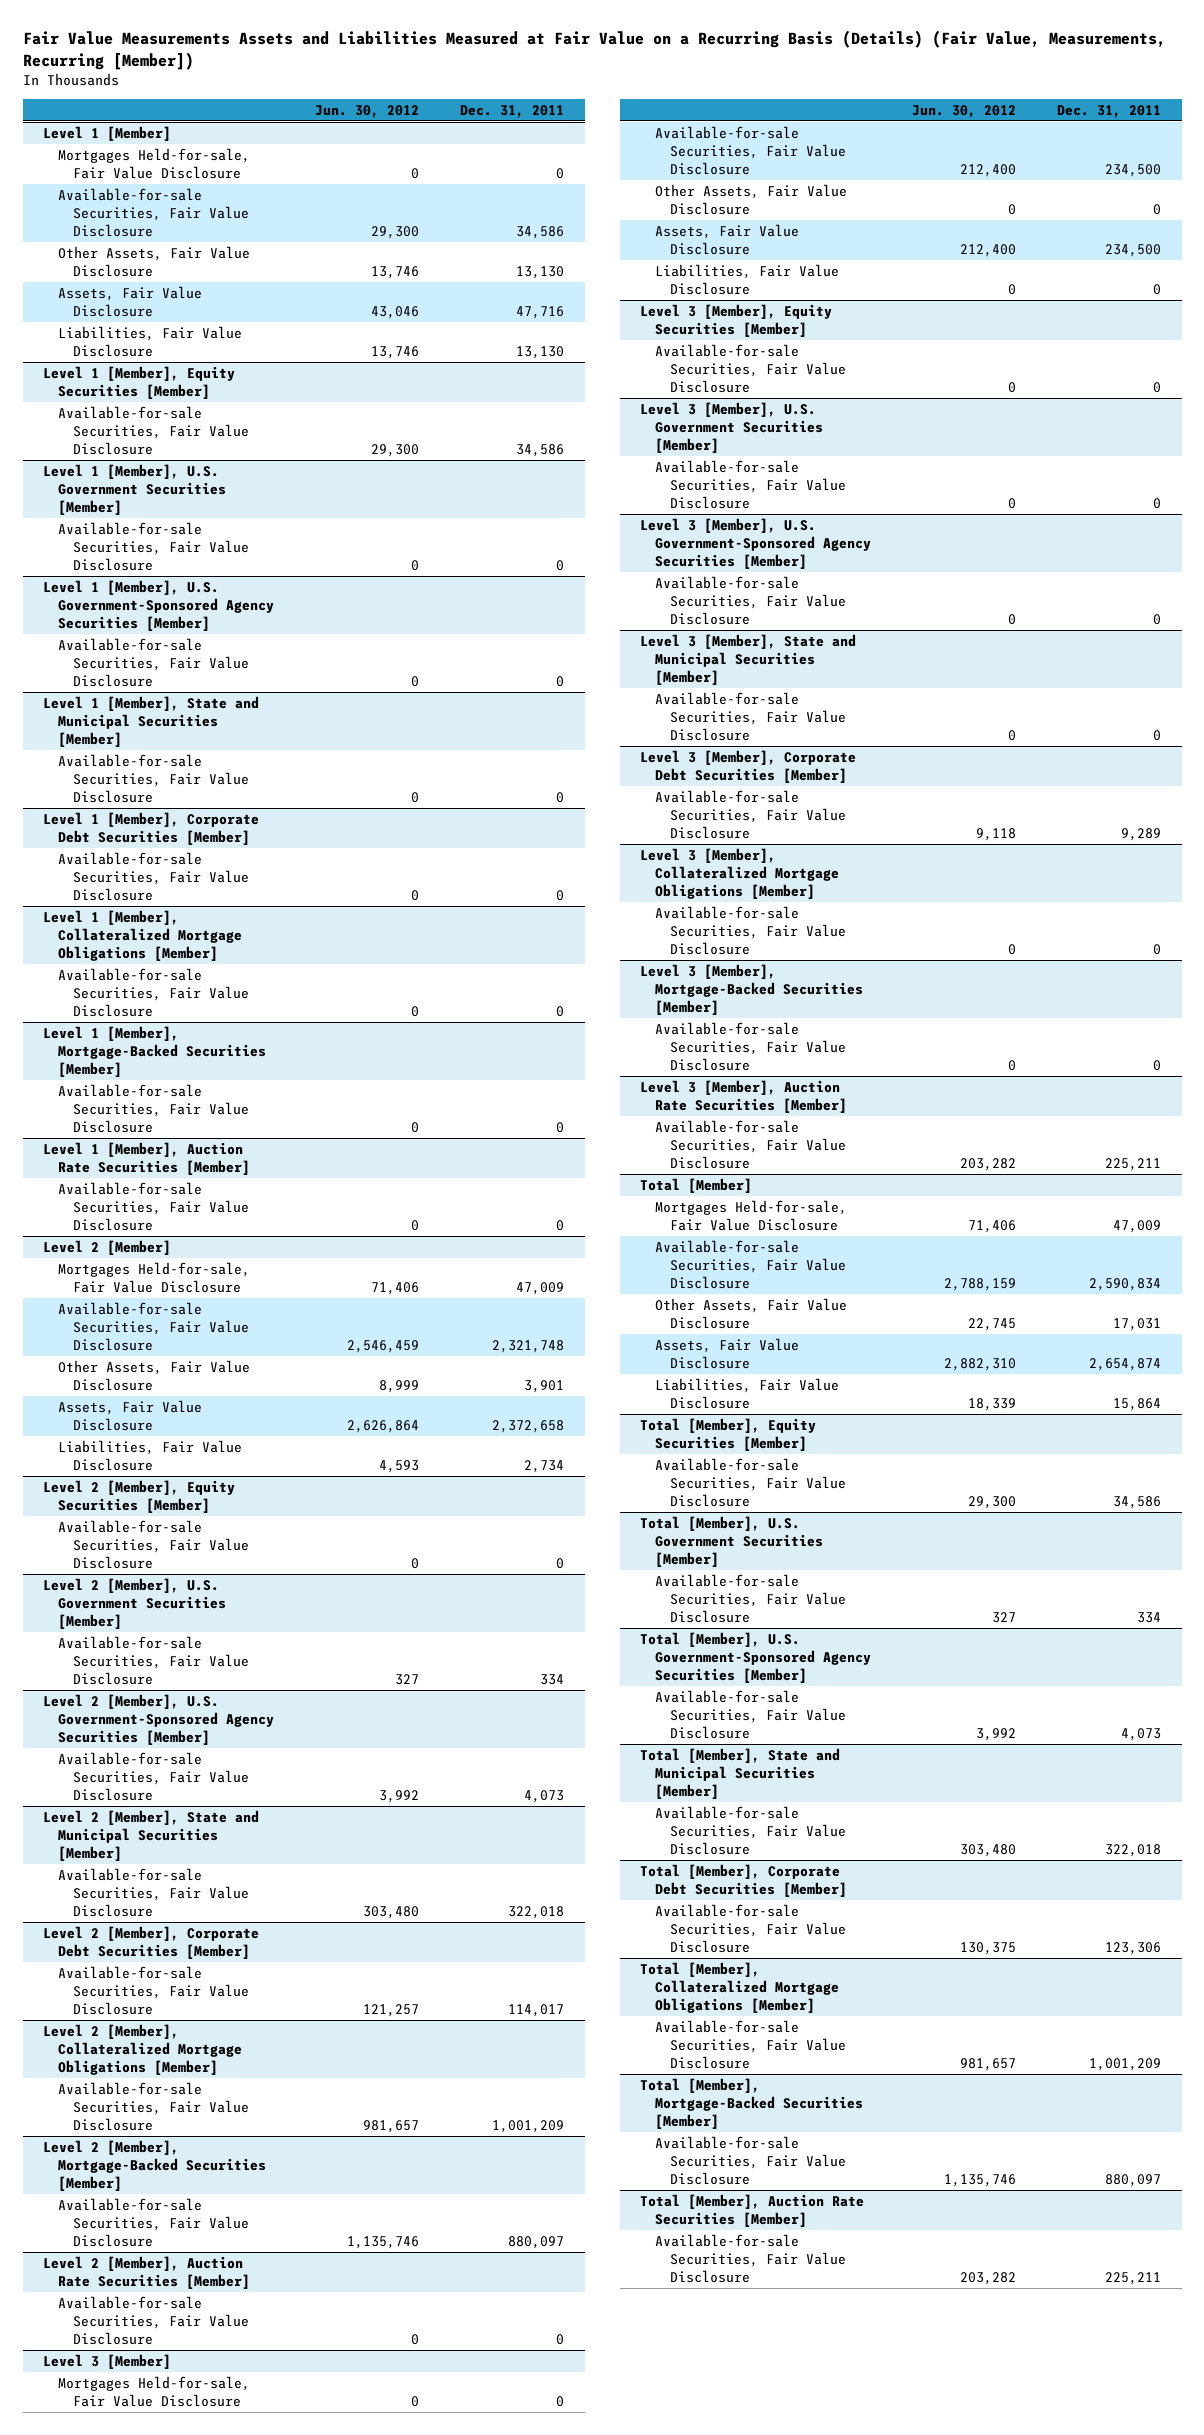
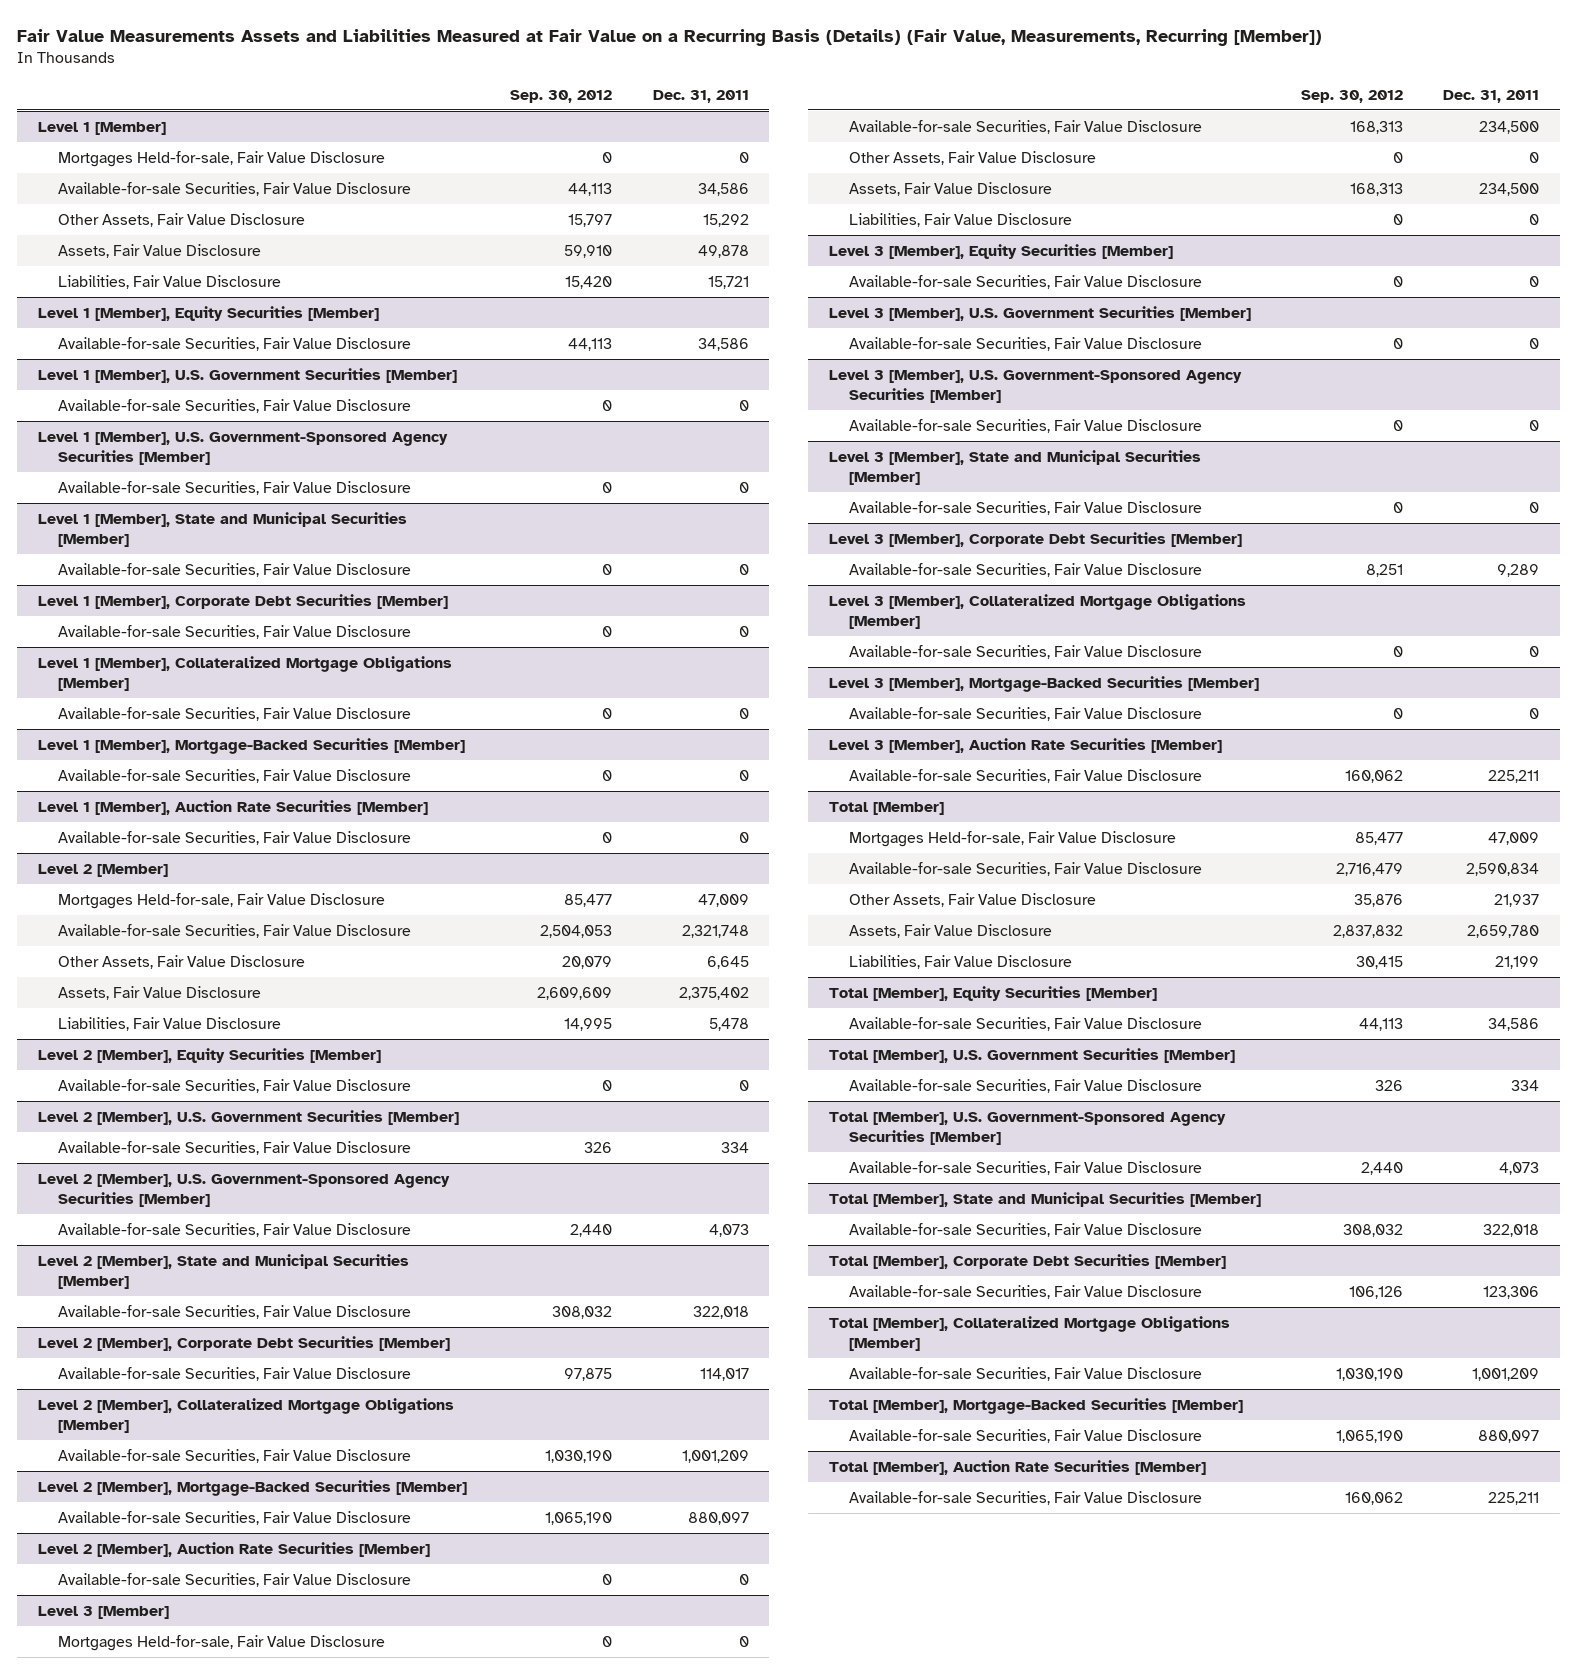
[315,104,420,118] Jun. 30, 2012 -> none
none -> [510,89,613,103] Sep. 30, 2012
[516,265,565,279] 13,130 -> [702,213,749,227] 15,292
[516,305,565,319] 47,716 -> [697,244,749,258] 49,878
[516,345,565,359] 13,130 -> [707,275,749,289] 15,721
[524,1379,565,1393] 3,901 -> [706,955,749,969] 6,645
[492,1419,565,1433] 2,372,658 -> [678,986,749,1000] 2,375,402
[524,1459,565,1473] 2,734 -> [708,1017,749,1031] 5,478
[1113,1317,1162,1331] 17,031 -> [1494,893,1540,907] 21,937
[1089,1357,1162,1371] 2,654,874 -> [1467,924,1540,938] 2,659,780
[1113,1397,1162,1411] 15,864 -> [1495,955,1540,969] 21,199

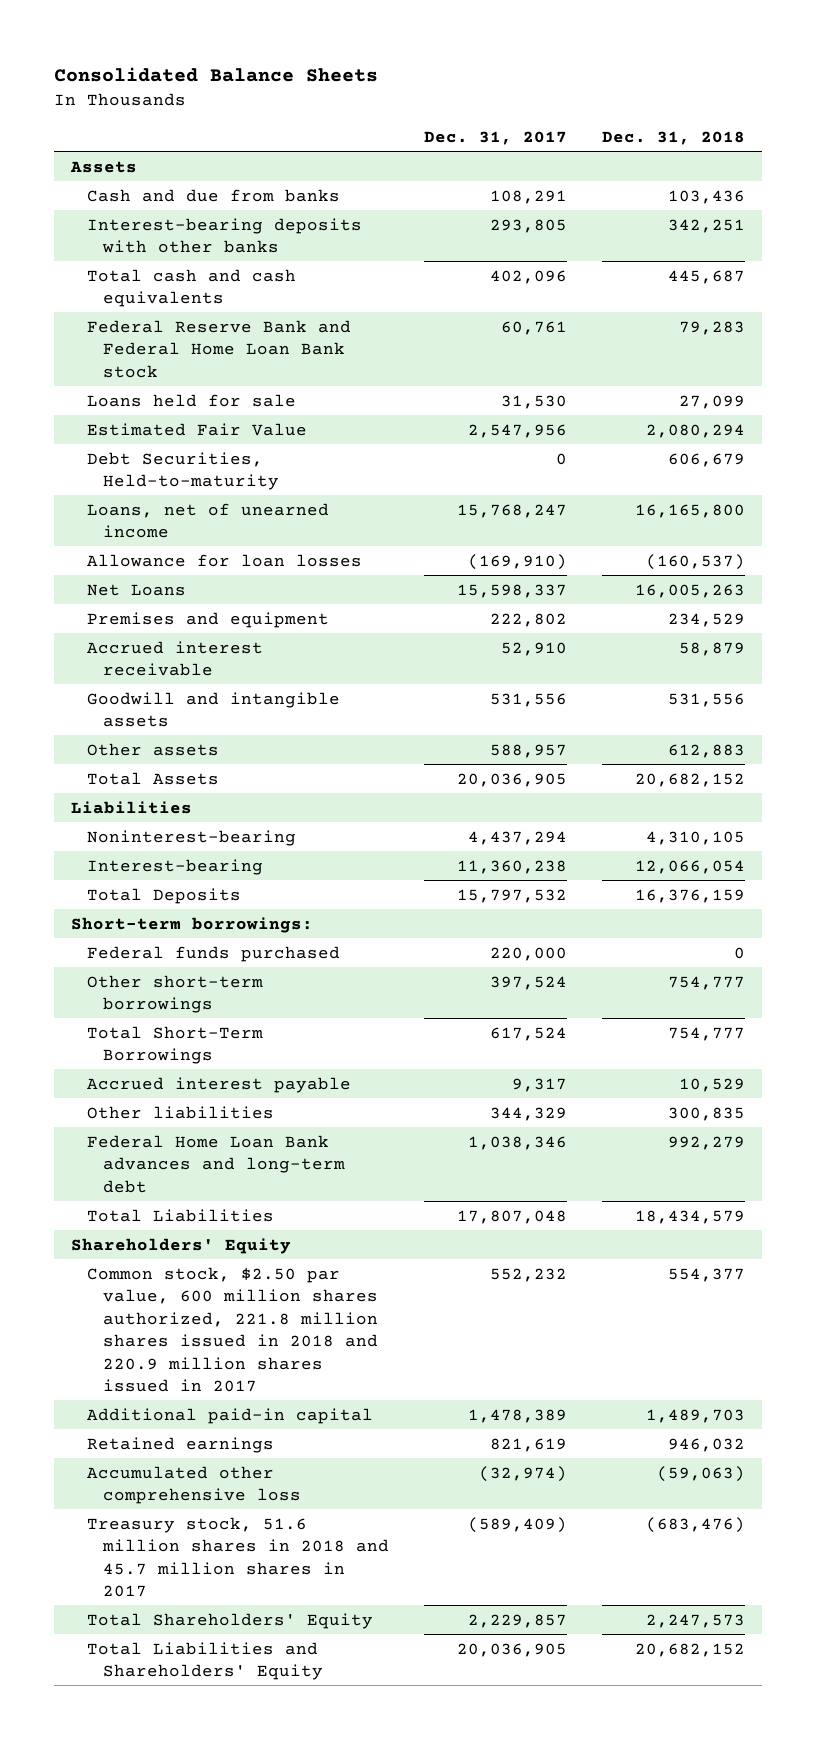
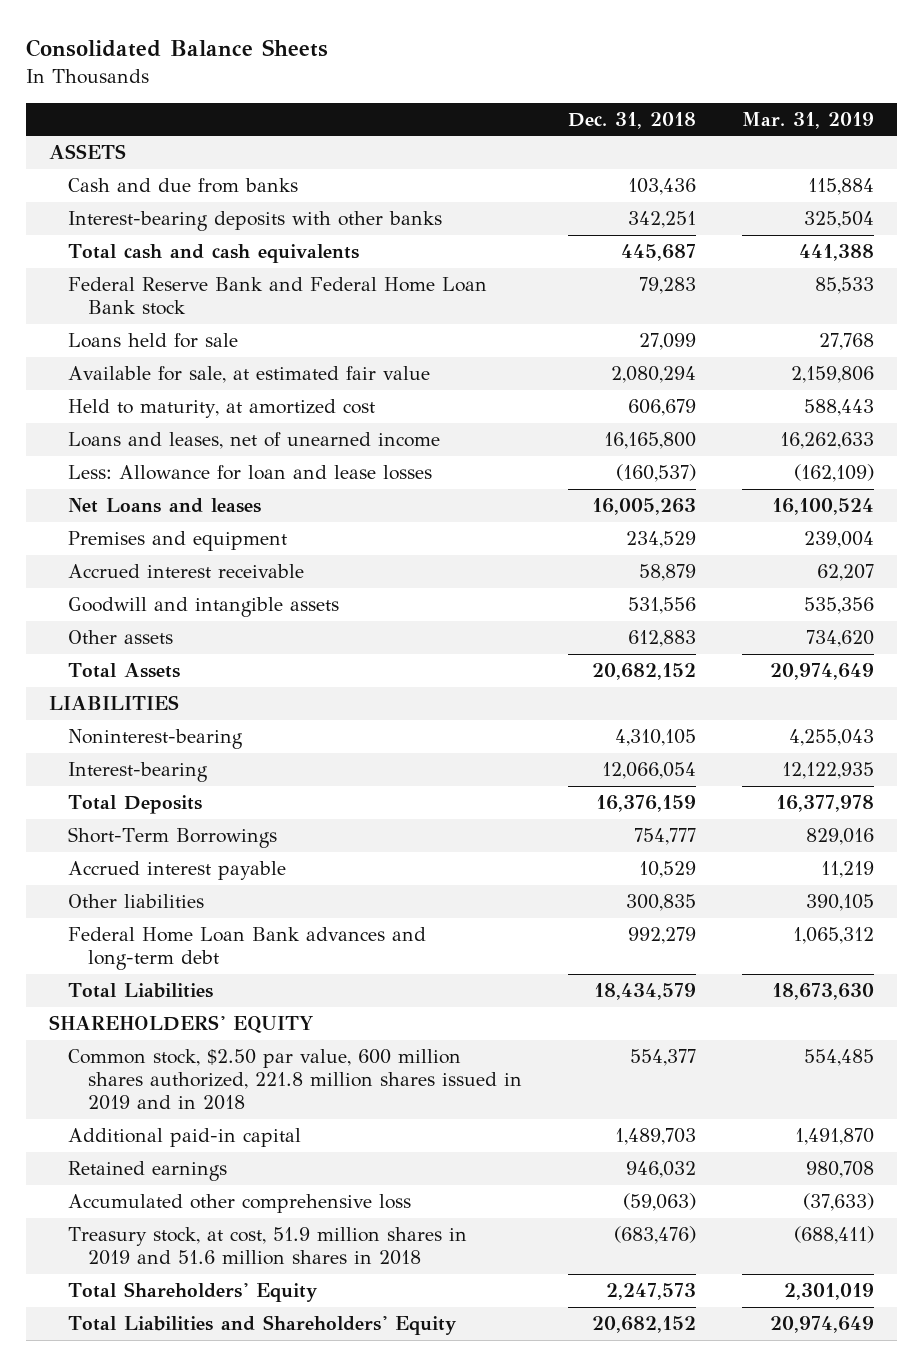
[424,130,568,145] Dec. 31, 2017 -> none
none -> [741,111,874,129] Mar. 31, 2019
[70,160,138,173] Assets -> [48,144,126,160] ASSETS
[87,422,308,436] Estimated Fair Value -> [68,366,431,384] Available for sale, at estimated fair value
[87,451,280,491] Debt Securities, Held-to-maturity -> [68,399,376,419] Held to maturity, at amortized cost
[87,502,330,539] Loans, net of unearned income -> [68,432,441,450] Loans and leases, net of unearned income
[87,553,363,567] Allowance for loan losses -> [68,465,433,481] Less: Allowance for loan and lease losses
[87,583,187,596] Net Loans -> [68,498,262,514] Net Loans and leases
[71,800,193,814] Liabilities -> [48,695,179,711] LIABILITIES
[71,916,314,933] Short-term borrowings: -> none
[87,945,341,962] Federal funds purchased -> none
[87,974,264,1014] Other short-term borrowings -> none
[87,1025,264,1065] Total Short-Term Borrowings -> [68,827,278,849] Short-Term Borrowings
[71,1237,292,1254] Shareholders' Equity -> [48,1015,313,1034] SHAREHOLDERS' EQUITY
[87,1266,379,1393] Common stock, $2.50 par value, 600 million shares authorized, 221.8 million shares issued in 2018 and 220.9 million shares issued in 2017 -> [68,1049,522,1111] Common stock, $2.50 par value, 600 million shares authorized, 221.8 million shares issued in 2019 and in 2018
[87,1516,390,1598] Treasury stock, 51.6 million shares in 2018 and 45.7 million shares in 2017 -> [68,1227,468,1266] Treasury stock, at cost, 51.9 million shares in 2019 and 51.6 million shares in 2018

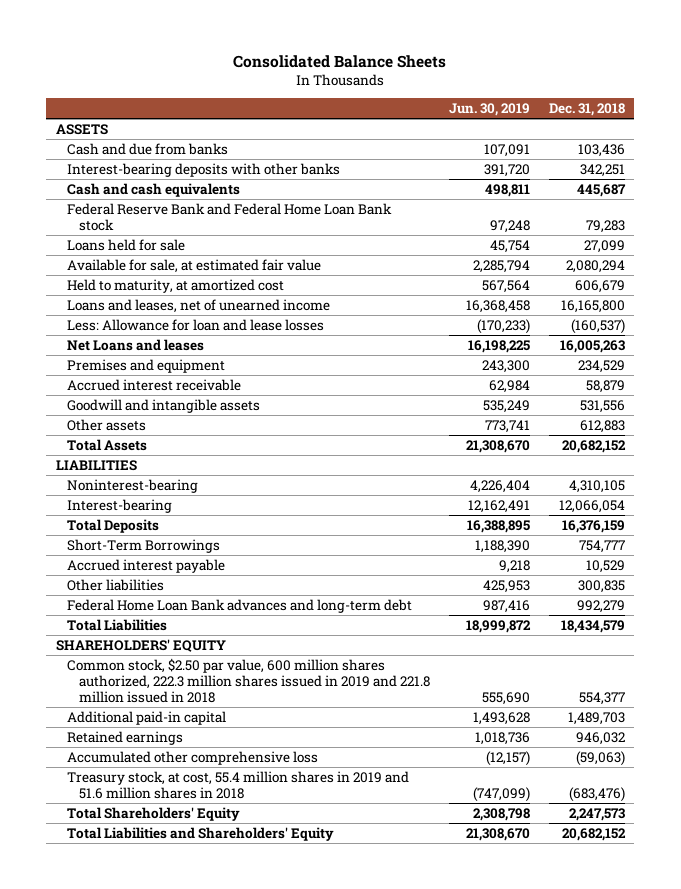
[741,111,874,129] Mar. 31, 2019 -> none
none -> [448,102,530,116] Jun. 30, 2019
[68,244,360,264] Total cash and cash equivalents -> [67,182,241,197] Cash and cash equivalents
[68,1049,522,1111] Common stock, $2.50 par value, 600 million shares authorized, 221.8 million shares issued in 2019 and in 2018 -> [67,657,430,703] Common stock, $2.50 par value, 600 million shares authorized, 222.3 million shares issued in 2019 and 221.8 million issued in 2018
[68,1227,468,1266] Treasury stock, at cost, 51.9 million shares in 2019 and 51.6 million shares in 2018 -> [67,770,410,799] Treasury stock, at cost, 55.4 million shares in 2019 and 51.6 million shares in 2018

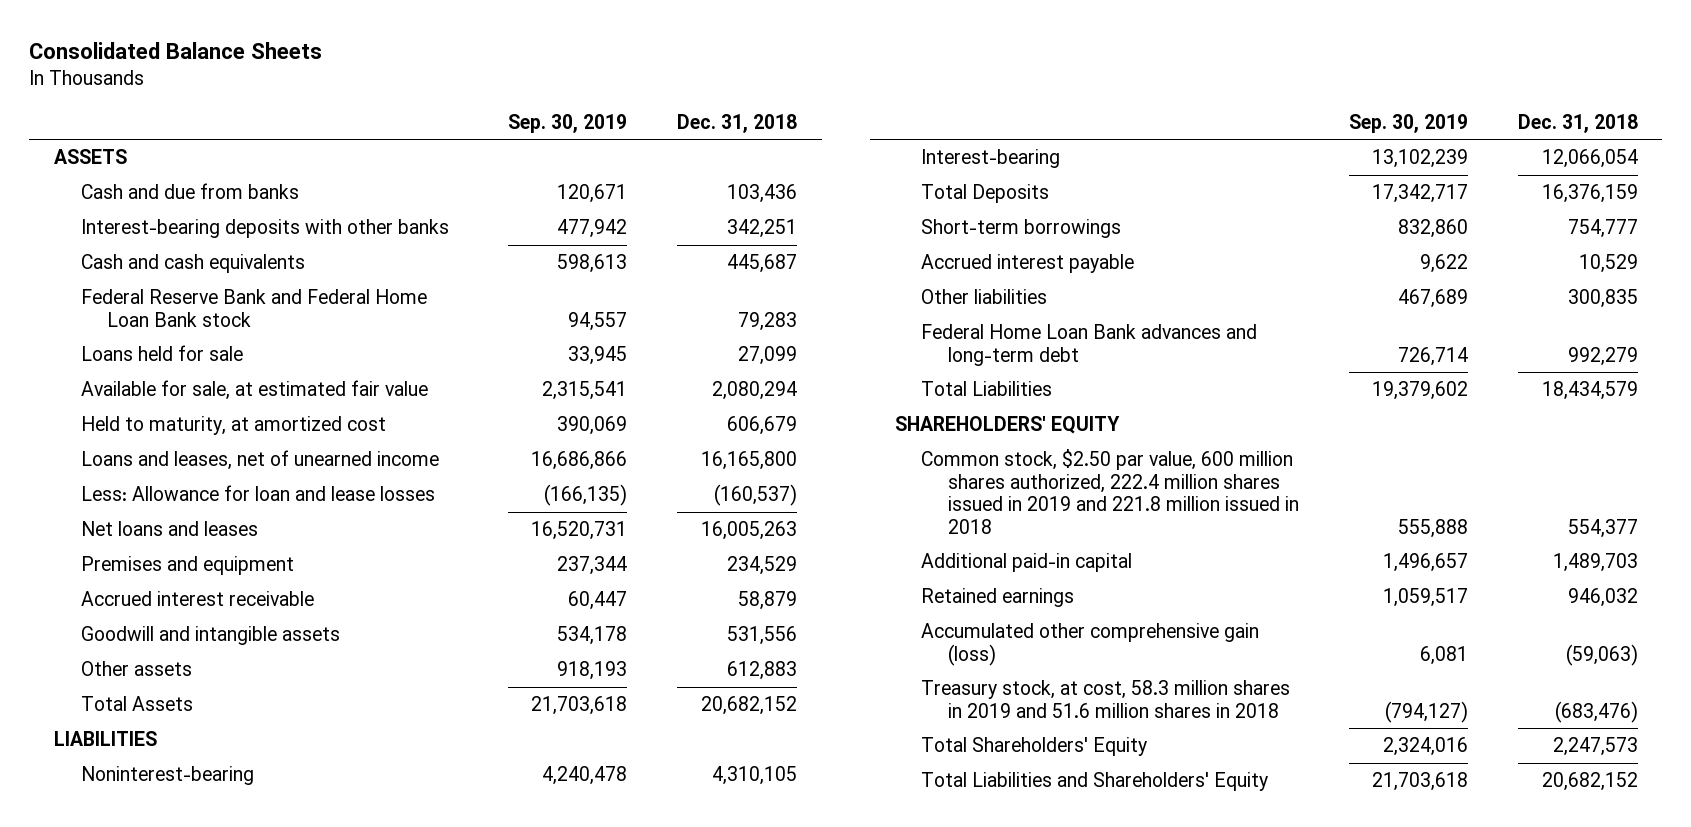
[448,102,530,116] Jun. 30, 2019 -> none
none -> [508,113,628,133] Sep. 30, 2019
[67,338,205,351] Net Loans and leases -> [80,521,258,537] Net loans and leases
[67,538,221,553] Short-Term Borrowings -> [921,219,1122,239] Short-term borrowings
[67,657,430,703] Common stock, $2.50 par value, 600 million shares authorized, 222.3 million shares issued in 2019 and 221.8 million issued in 2018 -> [921,449,1300,534] Common stock, $2.50 par value, 600 million shares authorized, 222.4 million shares issued in 2019 and 221.8 million issued in 2018
[67,750,319,765] Accumulated other comprehensive loss -> [921,623,1260,666] Accumulated other comprehensive gain (loss)
[67,770,410,799] Treasury stock, at cost, 55.4 million shares in 2019 and 51.6 million shares in 2018 -> [921,680,1291,718] Treasury stock, at cost, 58.3 million shares in 2019 and 51.6 million shares in 2018

